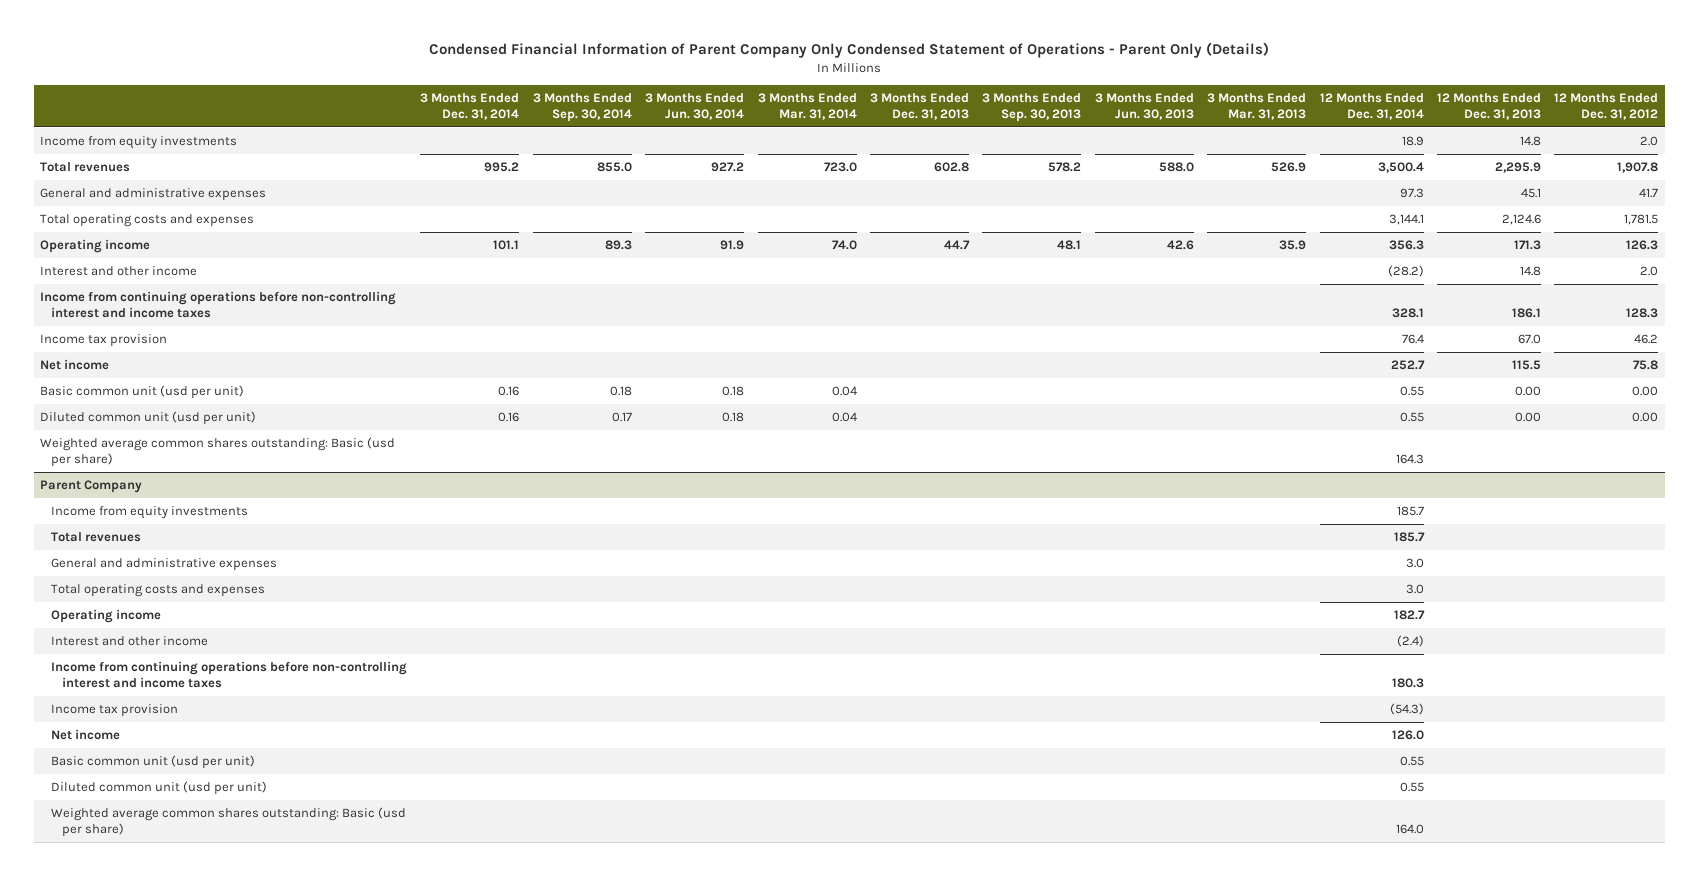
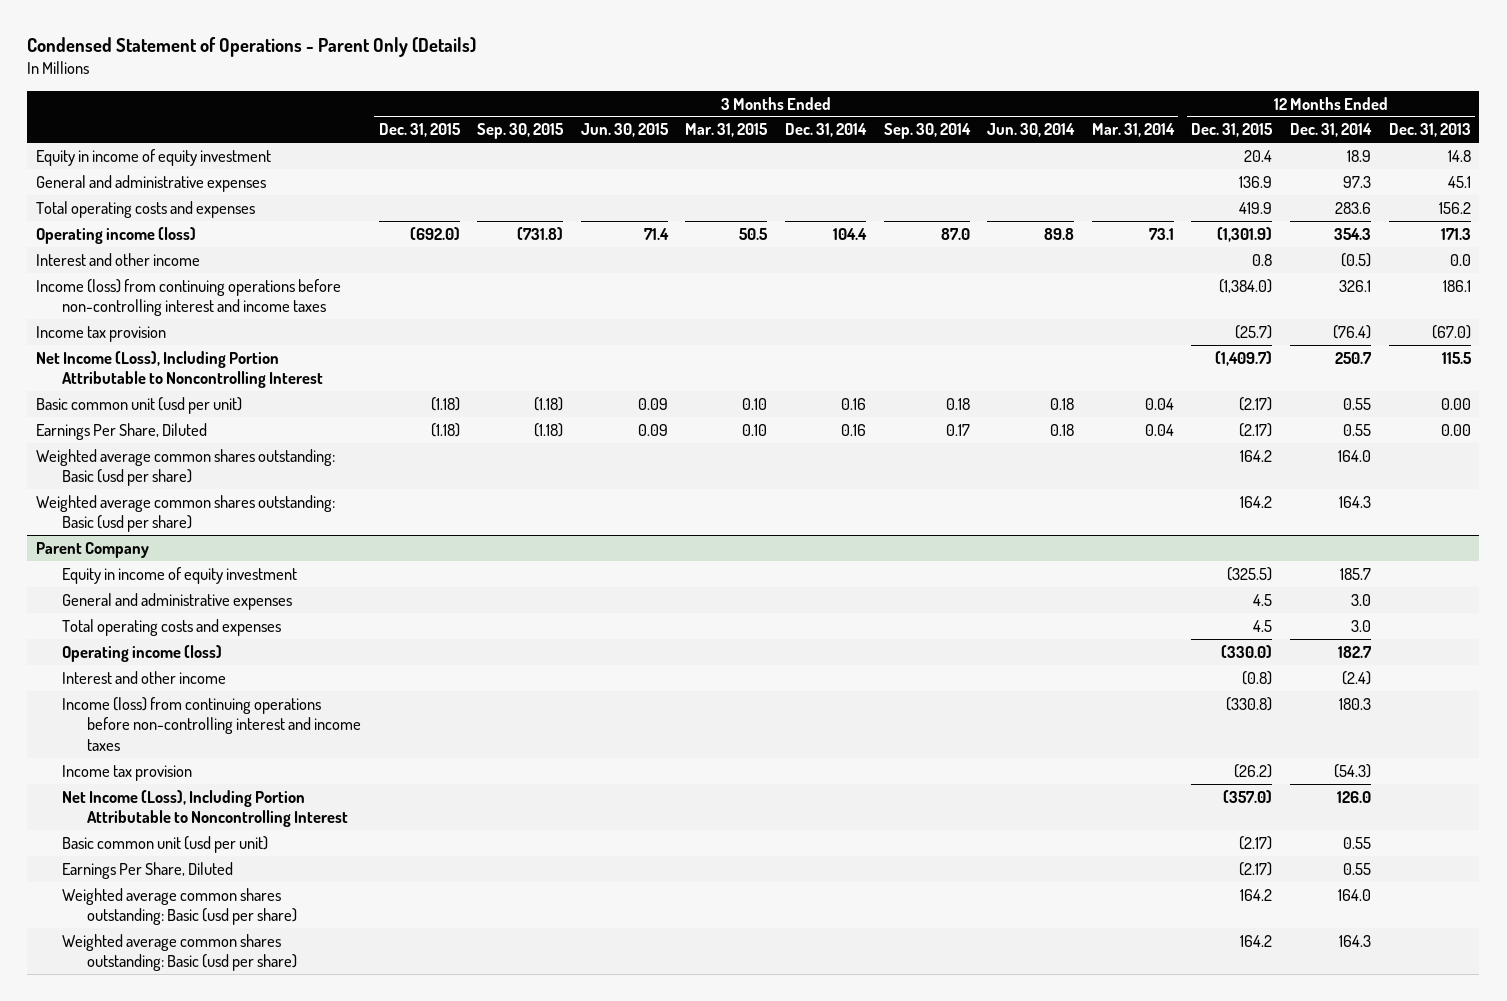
[429,42,1270,59] Condensed Financial Information of Parent Company Only Condensed Statement of Operations - Parent Only (Details) -> [27,37,477,58] Condensed Statement of Operations - Parent Only (Details)
[870,93,970,121] 3 Months Ended Dec. 31, 2013 -> none
[982,93,1082,123] 3 Months Ended Sep. 30, 2013 -> none
[1094,93,1194,121] 3 Months Ended Jun. 30, 2013 -> none
[1207,93,1307,121] 3 Months Ended Mar. 31, 2013 -> none
[1554,93,1659,121] 12 Months Ended Dec. 31, 2012 -> none
none -> [378,123,461,138] Dec. 31, 2015
none -> [477,123,565,140] Sep. 30, 2015
none -> [580,123,669,138] Jun. 30, 2015
none -> [685,123,769,138] Mar. 31, 2015
none -> [1191,123,1274,138] Dec. 31, 2015
[40,162,131,173] Total revenues -> none
[40,136,238,150] Income from equity investments -> [35,148,271,166] Equity in income of equity investment
[1388,214,1424,226] 3,144.1 -> [1335,201,1372,214] 283.6
[1501,214,1541,226] 2,124.6 -> [1438,201,1471,214] 156.2
[40,239,151,254] Operating income -> [35,226,196,244] Operating income (loss)
[493,240,520,251] 101.1 -> [833,227,868,240] 104.4
[604,240,632,251] 89.3 -> [940,227,970,240] 87.0
[720,240,745,251] 91.9 -> [1044,227,1075,240] 89.8
[831,240,857,251] 74.0 -> [1148,227,1174,240] 73.1
[1388,240,1424,251] 356.3 -> [1334,227,1372,240] 354.3
[1387,265,1424,278] (28.2) -> [1341,252,1372,267] (0.5)
[1519,266,1541,277] 14.8 -> [1449,253,1471,266] 0.0
[40,291,397,318] Income from continuing operations before non-controlling interest and income taxes -> [35,278,341,317] Income (loss) from continuing operations before non-controlling interest and income taxes
[1391,307,1424,318] 328.1 -> [1339,279,1372,292] 326.1
[1401,334,1424,345] 76.4 -> [1333,324,1372,339] (76.4)
[1517,334,1541,345] 67.0 -> [1431,324,1471,339] (67.0)
[40,359,110,371] Net income -> [35,350,323,389] Net Income (Loss), Including Portion Attributable to Noncontrolling Interest
[1390,360,1425,371] 252.7 -> [1335,351,1373,364] 250.7
[40,411,257,426] Diluted common unit (usd per unit) -> [35,422,207,440] Earnings Per Share, Diluted
none -> [35,448,335,487] Weighted average common shares outstanding: Basic (usd per share)
[51,532,142,543] Total revenues -> none
[51,506,249,520] Income from equity investments -> [61,566,297,584] Equity in income of equity investment
[51,609,162,624] Operating income -> [61,644,222,662] Operating income (loss)
[51,661,408,688] Income from continuing operations before non-controlling interest and income taxes -> [61,696,362,751] Income (loss) from continuing operations before non-controlling interest and income taxes
[51,729,121,741] Net income -> [61,789,349,828] Net Income (Loss), Including Portion Attributable to Noncontrolling Interest
[51,781,268,796] Diluted common unit (usd per unit) -> [61,861,233,879] Earnings Per Share, Diluted
none -> [61,933,298,972] Weighted average common shares outstanding: Basic (usd per share)

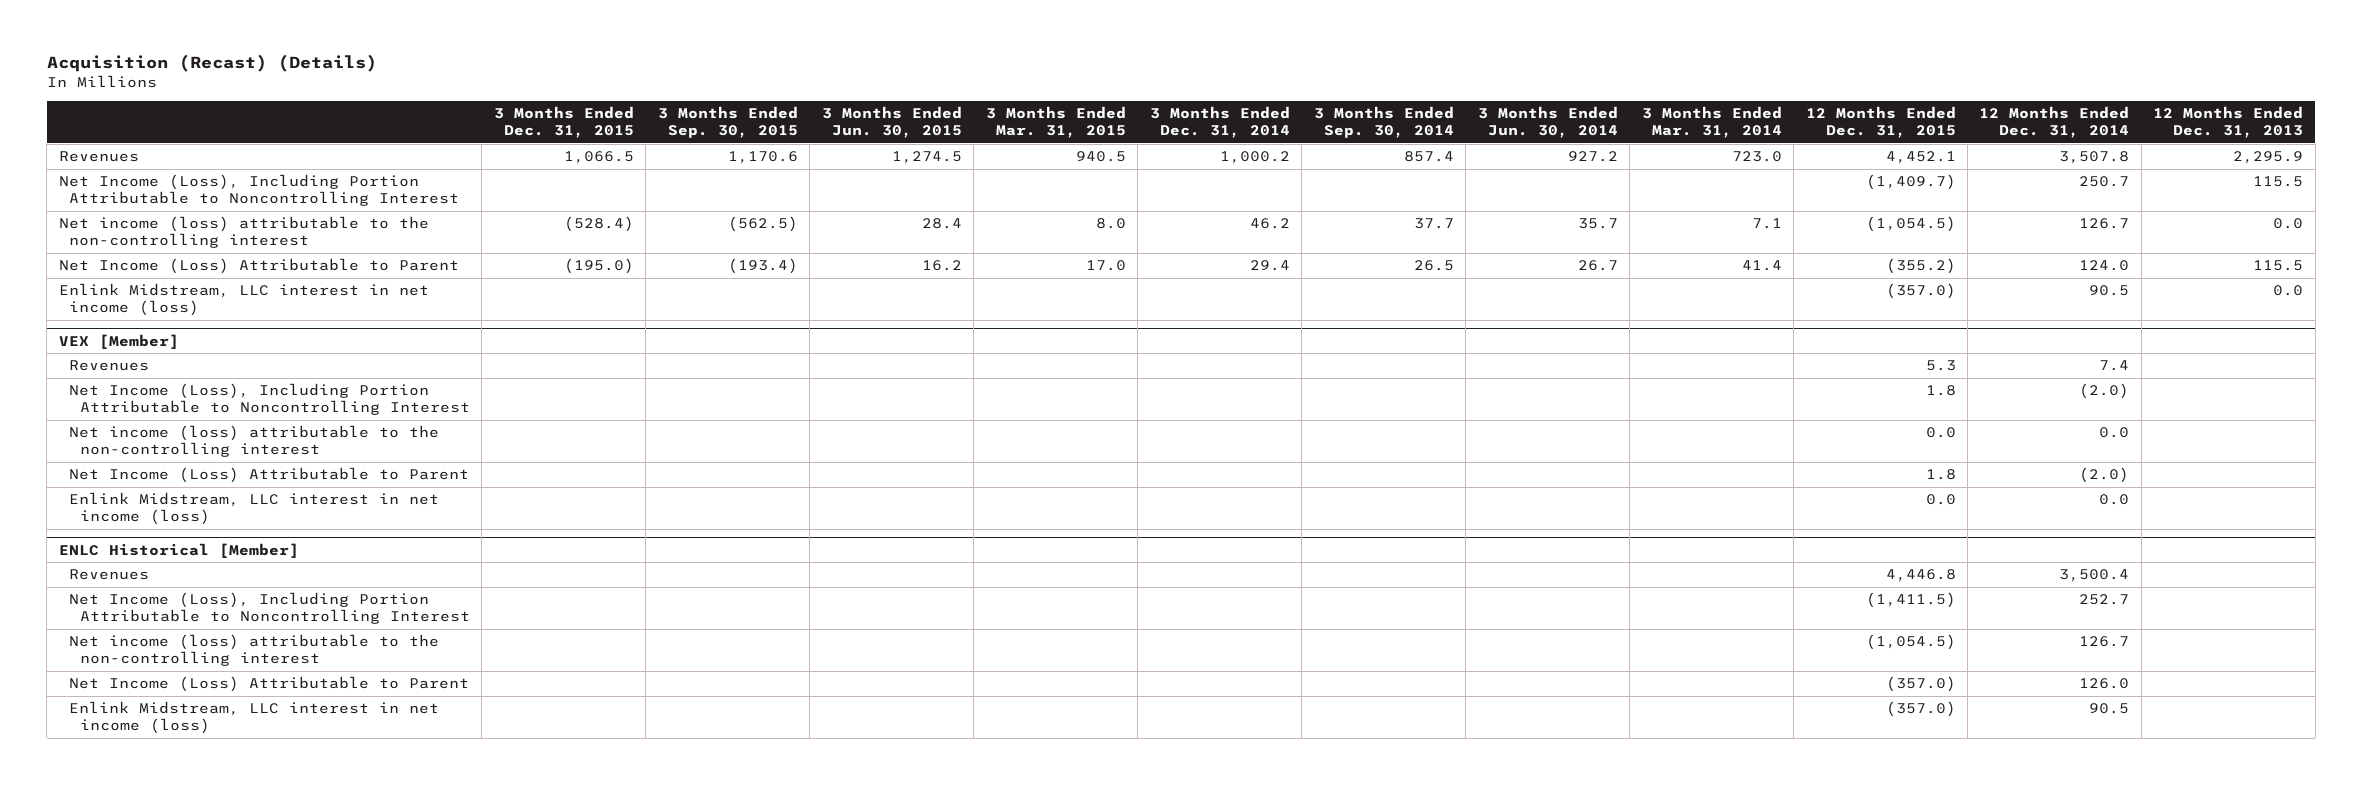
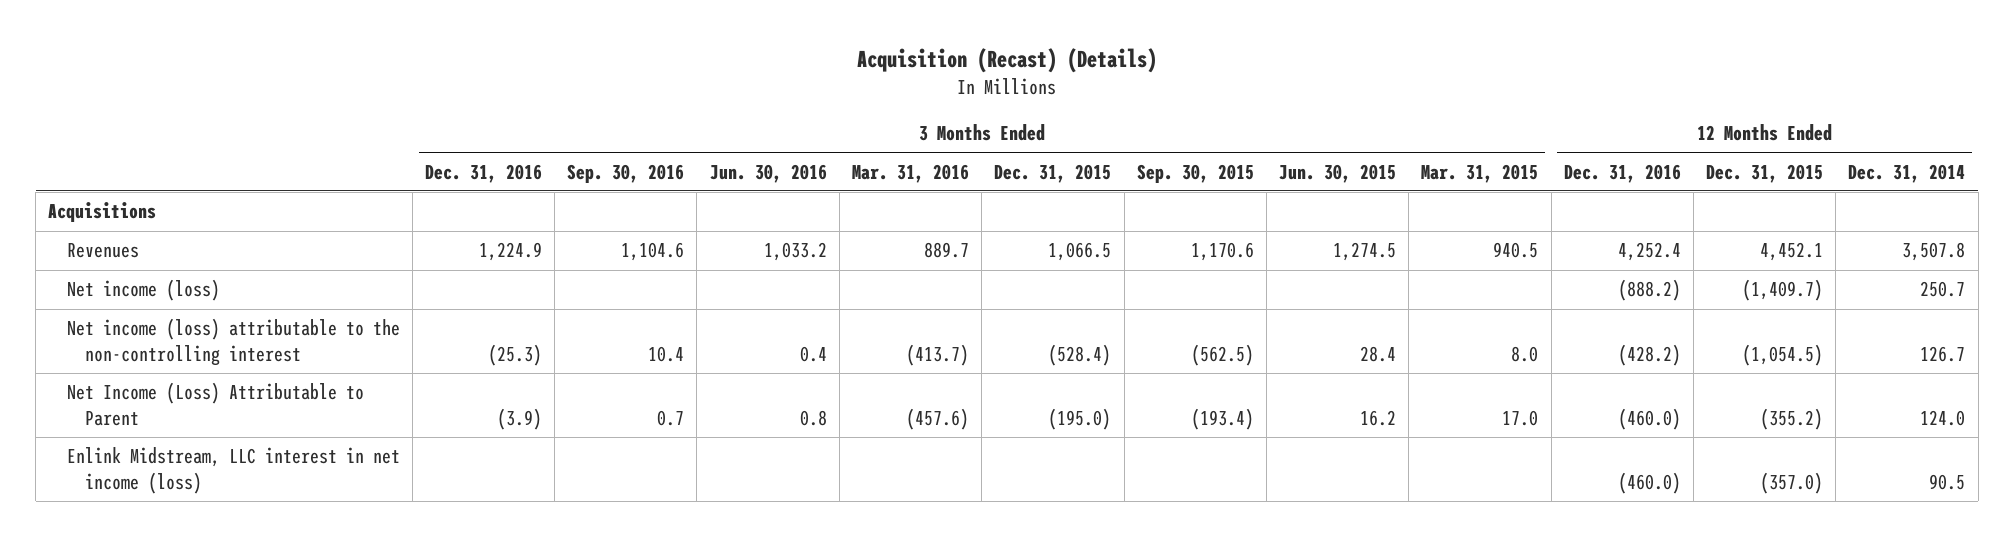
[1149,106,1290,139] 3 Months Ended Dec. 31, 2014 -> none
[1313,106,1454,139] 3 Months Ended Sep. 30, 2014 -> none
[1477,106,1618,139] 3 Months Ended Jun. 30, 2014 -> none
[1641,106,1782,139] 3 Months Ended Mar. 31, 2014 -> none
[2153,106,2304,139] 12 Months Ended Dec. 31, 2013 -> none
none -> [424,163,542,183] Dec. 31, 2016
none -> [567,163,685,183] Sep. 30, 2016
none -> [709,163,827,183] Jun. 30, 2016
none -> [851,163,969,183] Mar. 31, 2016
none -> [1563,163,1681,183] Dec. 31, 2016
none -> [48,202,157,223] Acquisitions
[58,174,460,207] Net Income (Loss), Including Portion Attributable to Noncontrolling Interest -> [66,279,220,302] Net income (loss)
[58,333,179,349] VEX [Member] -> none
[69,360,150,372] Revenues -> none
[69,383,470,416] Net Income (Loss), Including Portion Attributable to Noncontrolling Interest -> none
[69,425,440,458] Net income (loss) attributable to the non-controlling interest -> none
[69,467,470,484] Net Income (Loss) Attributable to Parent -> none
[69,492,440,526] Enlink Midstream, LLC interest in net income (loss) -> none
[58,542,299,558] ENLC Historical [Member] -> none
[69,569,150,581] Revenues -> none
[69,592,470,625] Net Income (Loss), Including Portion Attributable to Noncontrolling Interest -> none
[69,634,440,667] Net income (loss) attributable to the non-controlling interest -> none
[69,676,470,693] Net Income (Loss) Attributable to Parent -> none
[69,701,440,735] Enlink Midstream, LLC interest in net income (loss) -> none

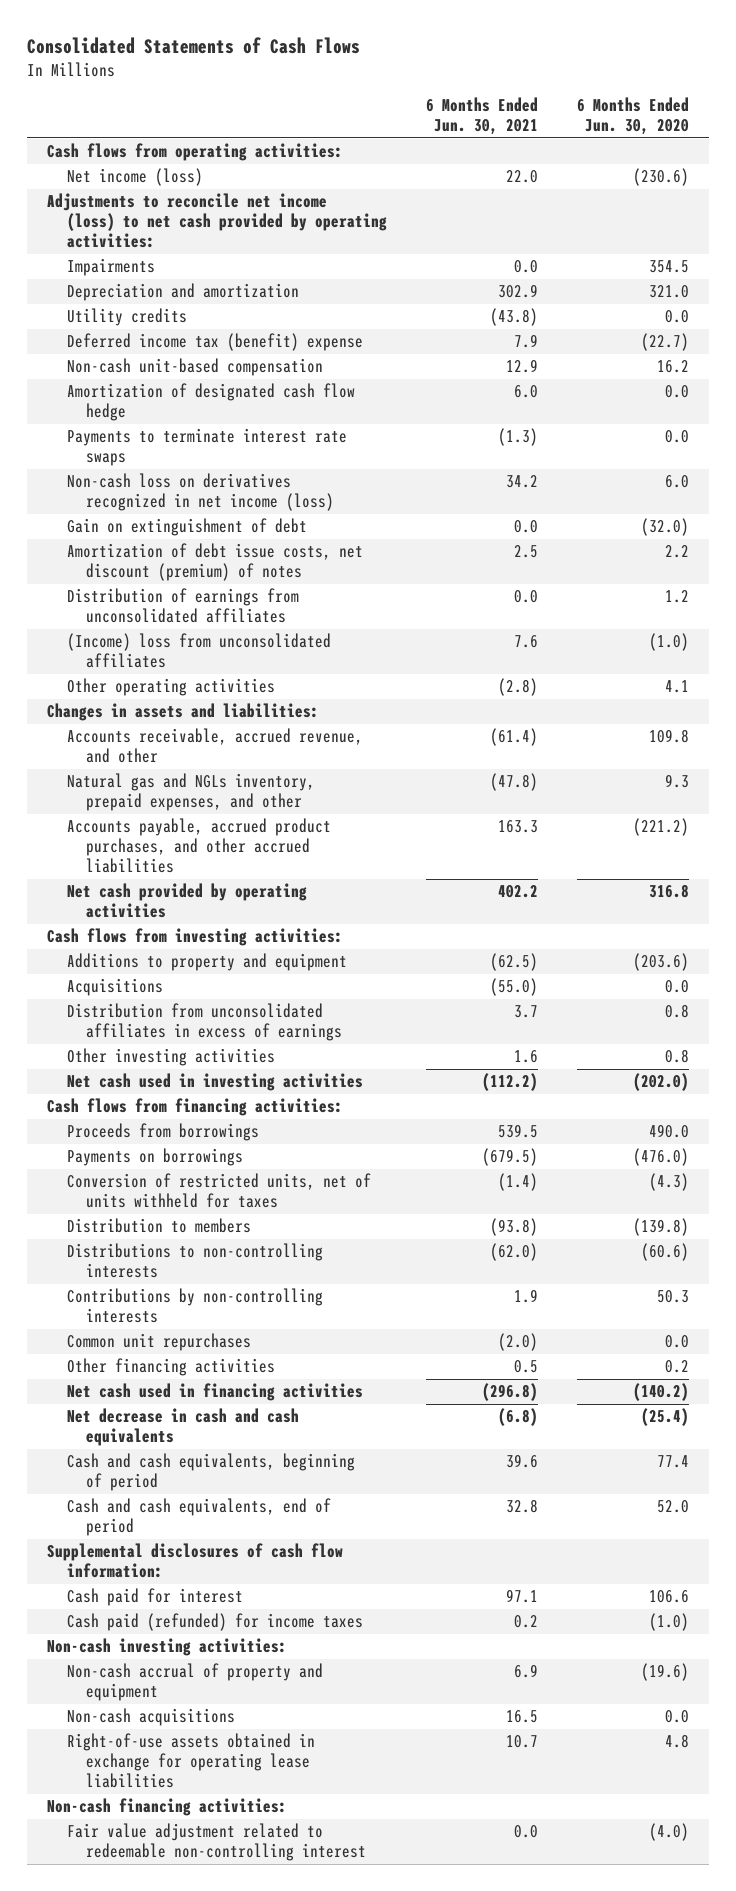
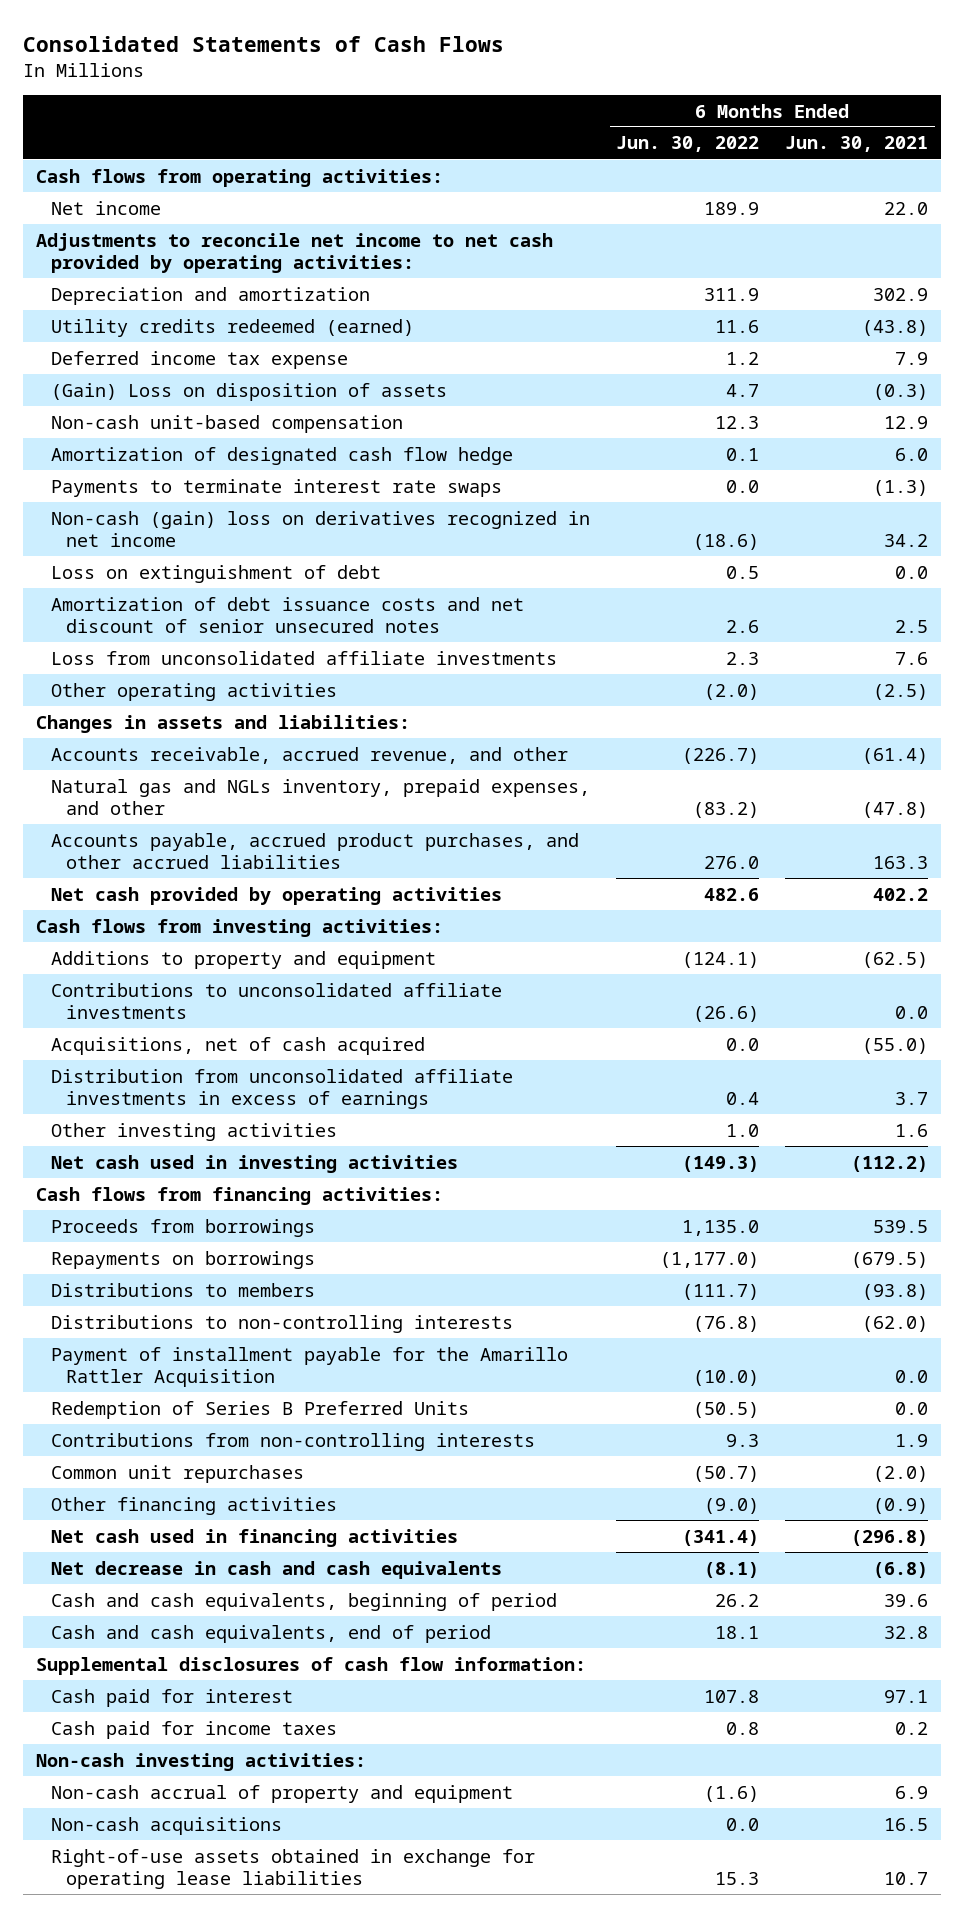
[577,97,690,136] 6 Months Ended Jun. 30, 2020 -> none
none -> [616,136,760,153] Jun. 30, 2022
[66,258,155,277] Impairments -> none
[66,168,203,187] Net income (loss) -> [50,200,161,215] Net income
[46,193,387,249] Adjustments to reconcile net income (loss) to net cash provided by operating activities: -> [36,232,554,273] Adjustments to reconcile net income to net cash provided by operating activities:
[66,308,187,327] Utility credits -> [50,318,414,337] Utility credits redeemed (earned)
[66,333,363,352] Deferred income tax (benefit) expense -> [50,350,348,369] Deferred income tax expense
none -> [50,382,447,401] (Gain) Loss on disposition of assets
[66,588,299,624] Distribution of earnings from unconsolidated affiliates -> none
[66,473,335,512] Non-cash loss on derivatives recognized in net income (loss) -> [50,510,590,547] Non-cash (gain) loss on derivatives recognized in net income
[66,518,307,537] Gain on extinguishment of debt -> [50,564,381,583] Loss on extinguishment of debt
[66,543,363,582] Amortization of debt issue costs, net discount (premium) of notes -> [50,596,524,633] Amortization of debt issuance costs and net discount of senior unsecured notes
[66,633,331,669] (Income) loss from unconsolidated affiliates -> [50,650,557,665] Loss from unconsolidated affiliate investments
[497,678,538,697] (2.8) -> [873,683,929,700] (2.5)
none -> [50,982,502,1019] Contributions to unconsolidated affiliate investments
[66,978,163,997] Acquisitions -> [50,1036,425,1055] Acquisitions, net of cash acquired
[66,1003,343,1042] Distribution from unconsolidated affiliates in excess of earnings -> [50,1068,513,1109] Distribution from unconsolidated affiliate investments in excess of earnings
[66,1173,371,1209] Conversion of restricted units, net of units withheld for taxes -> none
[66,1148,243,1167] Payments on borrowings -> [50,1250,315,1269] Repayments on borrowings
[66,1218,251,1234] Distribution to members -> [50,1282,315,1297] Distributions to members
none -> [50,1346,568,1387] Payment of installment payable for the Amarillo Rattler Acquisition
none -> [50,1400,469,1419] Redemption of Series B Preferred Units
[66,1288,323,1324] Contributions by non-controlling interests -> [50,1432,535,1451] Contributions from non-controlling interests
[513,1360,538,1374] 0.5 -> [873,1497,929,1514] (0.9)
[66,1613,363,1632] Cash paid (refunded) for income taxes -> [50,1720,337,1739] Cash paid for income taxes
[46,1798,287,1817] Non-cash financing activities: -> none
[66,1823,367,1862] Fair value adjustment related to redeemable non-controlling interest -> none

